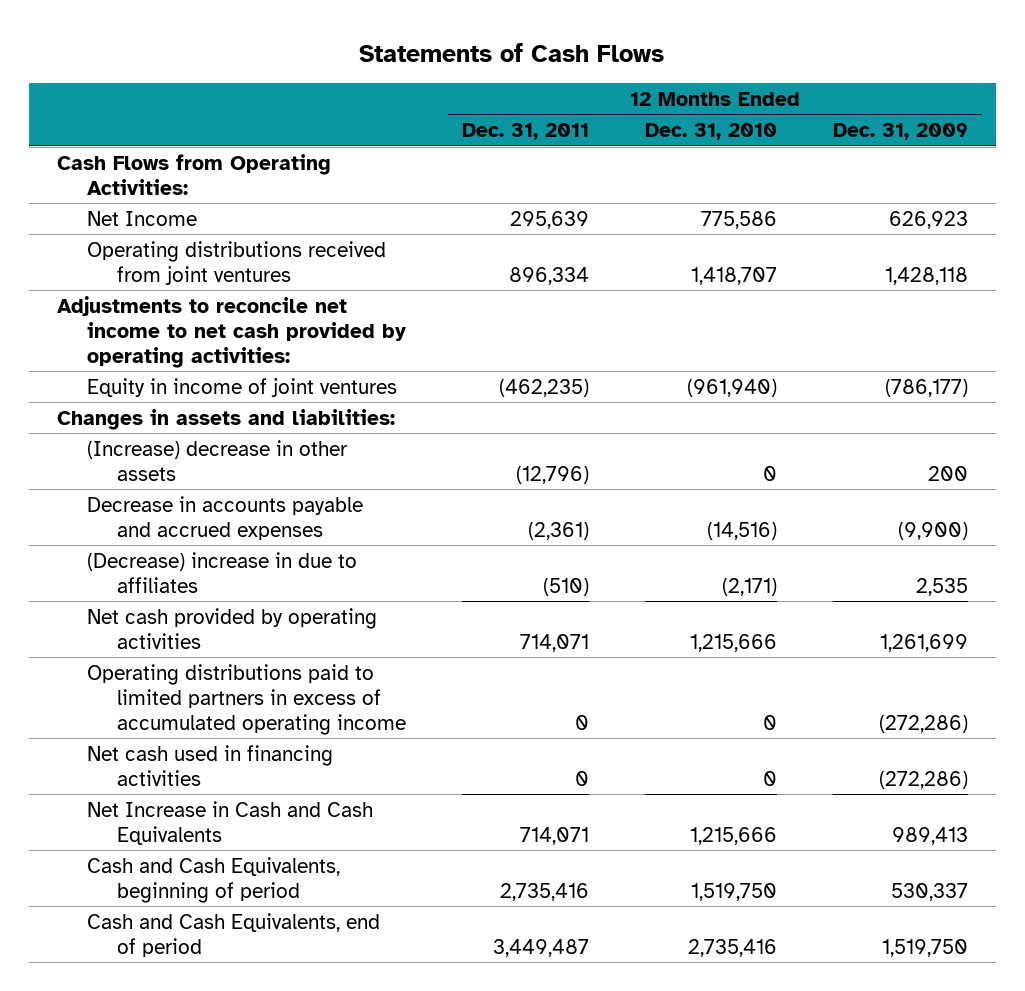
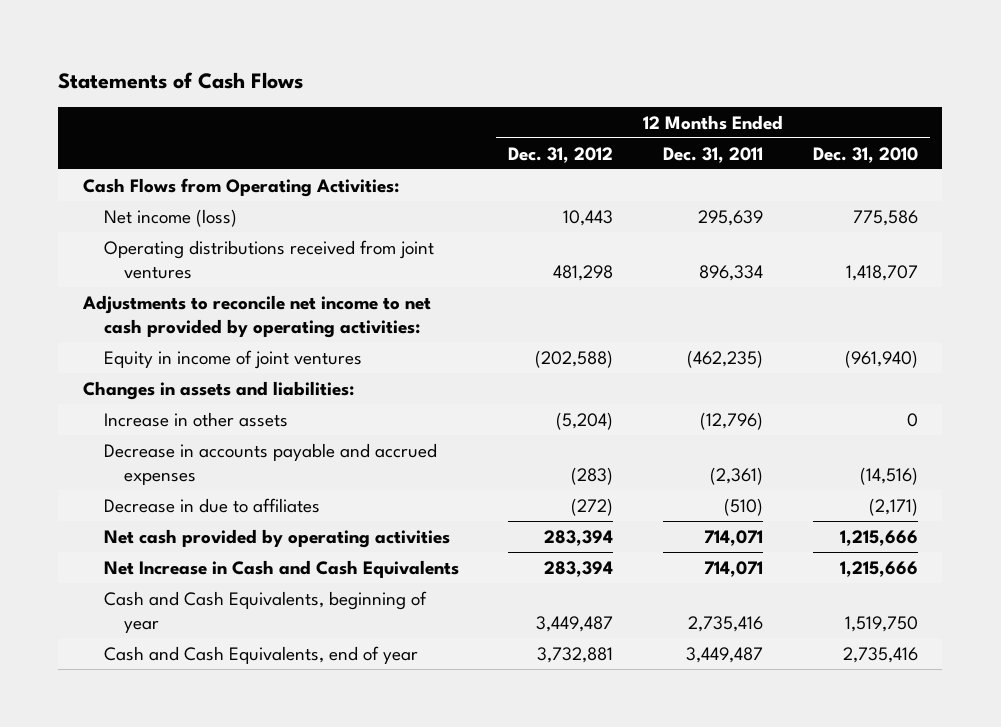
[832,123,968,141] Dec. 31, 2009 -> none
none -> [508,146,614,163] Dec. 31, 2012
[87,210,198,226] Net Income -> [103,208,237,227] Net income (loss)
[87,439,349,481] (Increase) decrease in other assets -> [103,411,288,427] Increase in other assets
[87,551,358,593] (Decrease) increase in due to affiliates -> [103,497,320,513] Decrease in due to affiliates
[87,663,407,735] Operating distributions paid to limited partners in excess of accumulated operating income -> none
[87,744,334,786] Net cash used in financing activities -> none
[87,856,341,903] Cash and Cash Equivalents, beginning of period -> [103,590,427,633] Cash and Cash Equivalents, beginning of year
[87,912,381,957] Cash and Cash Equivalents, end of period -> [103,645,418,664] Cash and Cash Equivalents, end of year

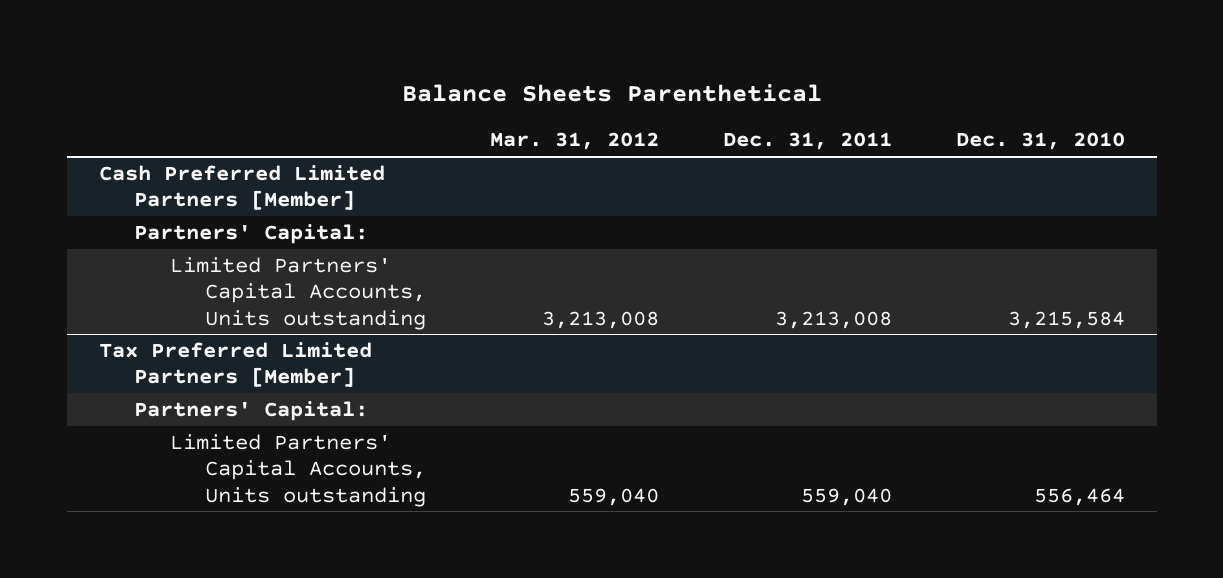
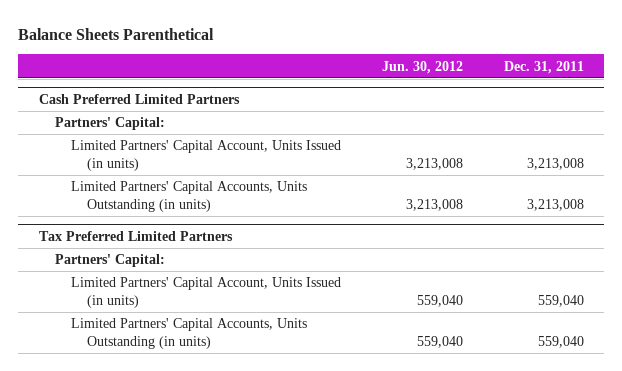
[489,132,659,151] Mar. 31, 2012 -> none
[955,132,1125,151] Dec. 31, 2010 -> none
none -> [381,60,463,74] Jun. 30, 2012
[98,164,385,211] Cash Preferred Limited Partners [Member] -> [38,94,240,105] Cash Preferred Limited Partners
none -> [71,140,342,172] Limited Partners' Capital Account, Units Issued (in units)
[169,256,426,330] Limited Partners' Capital Accounts, Units outstanding -> [71,181,308,213] Limited Partners' Capital Accounts, Units Outstanding (in units)
[98,341,372,388] Tax Preferred Limited Partners [Member] -> [38,231,233,242] Tax Preferred Limited Partners
none -> [71,277,342,309] Limited Partners' Capital Account, Units Issued (in units)
[169,433,426,507] Limited Partners' Capital Accounts, Units outstanding -> [71,318,308,350] Limited Partners' Capital Accounts, Units Outstanding (in units)

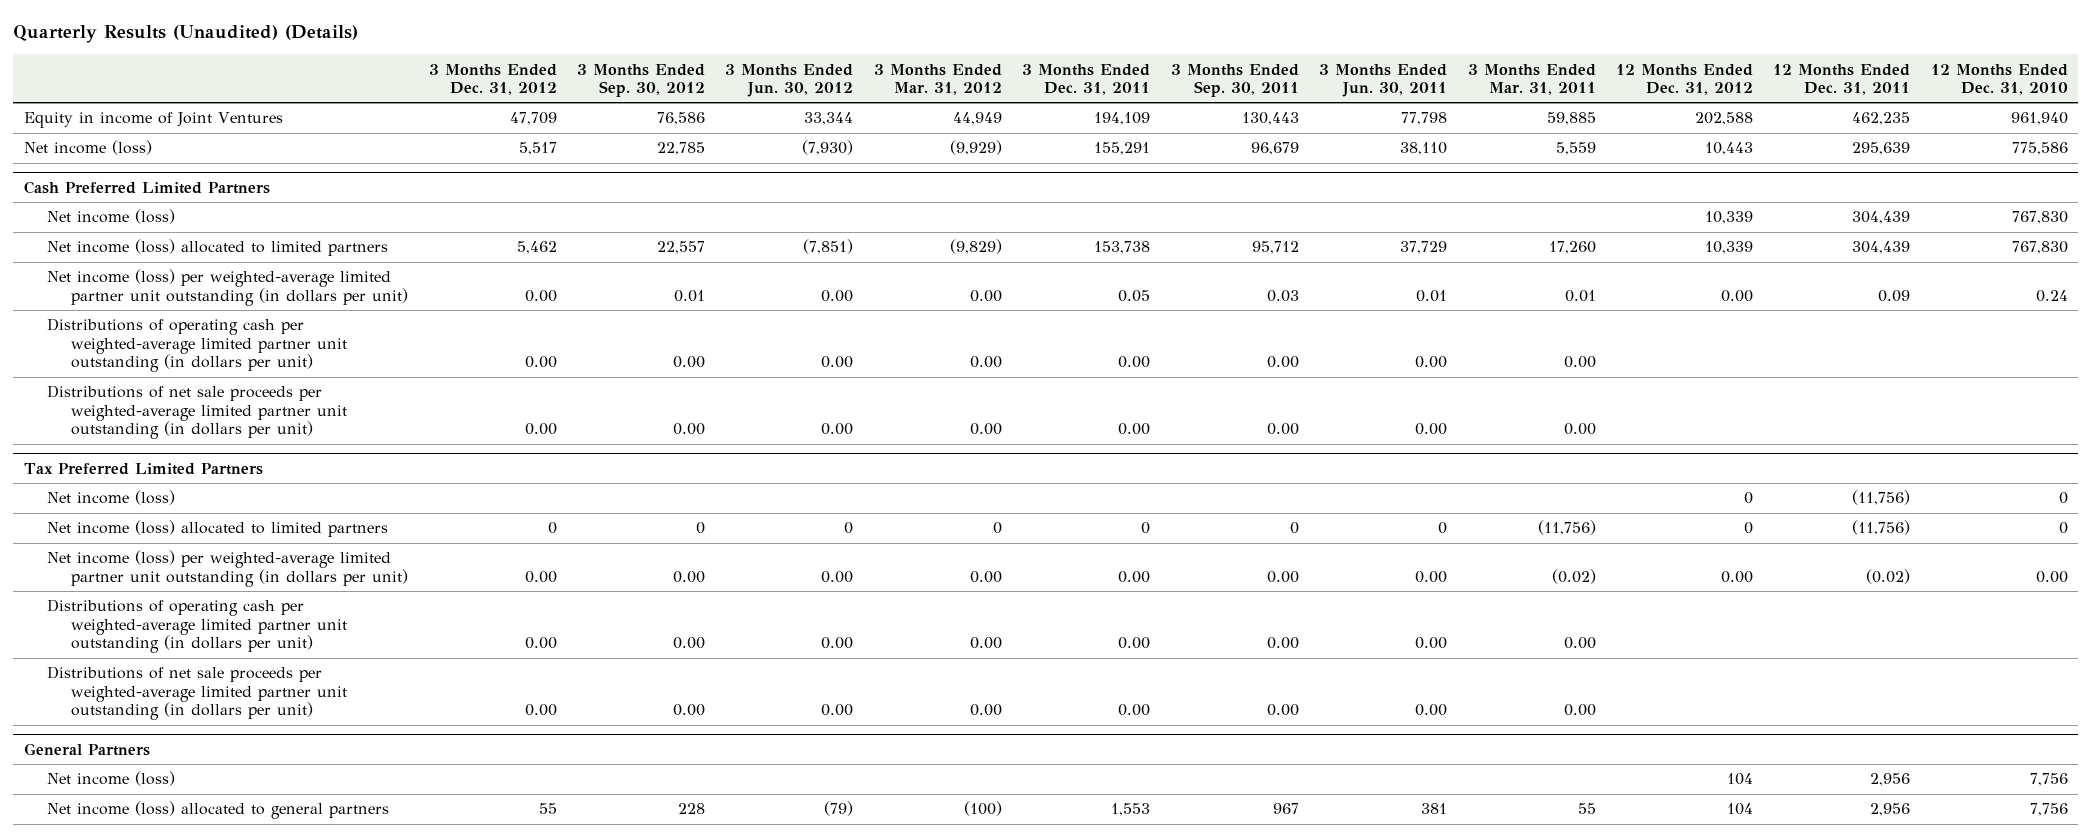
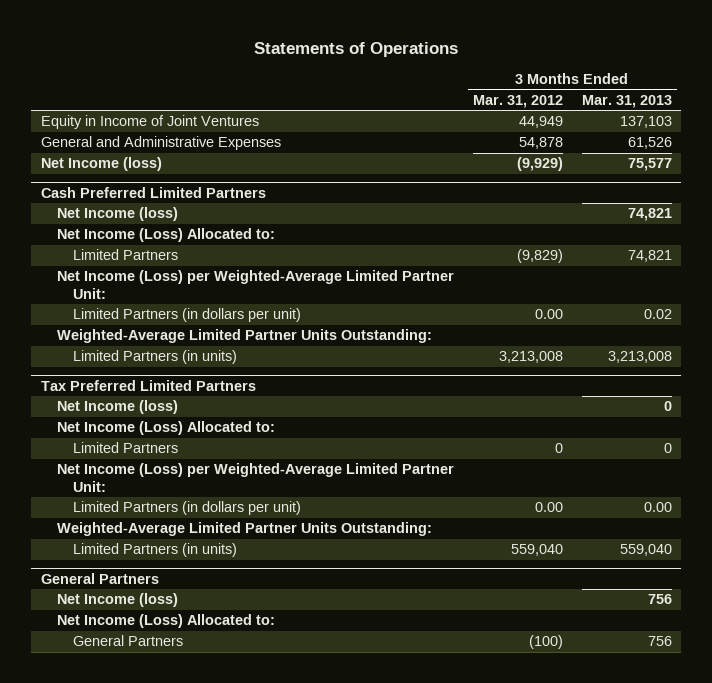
[13,25,359,44] Quarterly Results (Unaudited) (Details) -> [254,41,459,57] Statements of Operations
[428,63,557,96] 3 Months Ended Dec. 31, 2012 -> none
[576,63,705,98] 3 Months Ended Sep. 30, 2012 -> none
[725,63,854,98] 3 Months Ended Jun. 30, 2012 -> none
[1022,63,1151,96] 3 Months Ended Dec. 31, 2011 -> none
[1170,63,1299,98] 3 Months Ended Sep. 30, 2011 -> none
[1319,63,1448,98] 3 Months Ended Jun. 30, 2011 -> none
[1467,63,1596,96] 3 Months Ended Mar. 31, 2011 -> none
[1616,63,1754,96] 12 Months Ended Dec. 31, 2012 -> none
[1773,63,1911,96] 12 Months Ended Dec. 31, 2011 -> none
[1930,63,2068,96] 12 Months Ended Dec. 31, 2010 -> none
none -> [581,94,672,108] Mar. 31, 2013
[23,112,283,129] Equity in income of Joint Ventures -> [40,115,259,130] Equity in Income of Joint Ventures
none -> [40,136,281,151] General and Administrative Expenses
[23,140,152,156] Net income (loss) -> [40,157,162,172] Net Income (loss)
[47,318,348,373] Distributions of operating cash per weighted-average limited partner unit outstanding (in dollars per unit) -> none
[47,385,348,440] Distributions of net sale proceeds per weighted-average limited partner unit outstanding (in dollars per unit) -> none
[47,209,176,225] Net income (loss) -> [56,207,178,222] Net Income (loss)
none -> [56,228,275,243] Net Income (Loss) Allocated to:
[47,239,389,257] Net income (loss) allocated to limited partners -> [73,249,179,261] Limited Partners
none -> [56,270,454,299] Net Income (Loss) per Weighted-Average Limited Partner Unit:
[47,269,409,306] Net income (loss) per weighted-average limited partner unit outstanding (in dollars per unit) -> [73,308,302,323] Limited Partners (in dollars per unit)
none -> [56,329,432,344] Weighted-Average Limited Partner Units Outstanding:
none -> [73,350,238,365] Limited Partners (in units)
[47,599,348,654] Distributions of operating cash per weighted-average limited partner unit outstanding (in dollars per unit) -> none
[47,666,348,721] Distributions of net sale proceeds per weighted-average limited partner unit outstanding (in dollars per unit) -> none
[47,490,176,506] Net income (loss) -> [56,400,178,415] Net Income (loss)
none -> [56,421,275,436] Net Income (Loss) Allocated to:
[47,520,389,538] Net income (loss) allocated to limited partners -> [73,442,179,454] Limited Partners
none -> [56,463,454,492] Net Income (Loss) per Weighted-Average Limited Partner Unit:
[47,550,409,587] Net income (loss) per weighted-average limited partner unit outstanding (in dollars per unit) -> [73,501,302,516] Limited Partners (in dollars per unit)
none -> [56,522,432,537] Weighted-Average Limited Partner Units Outstanding:
none -> [73,543,238,558] Limited Partners (in units)
[47,771,176,787] Net income (loss) -> [56,593,178,608] Net Income (loss)
none -> [56,614,275,629] Net Income (Loss) Allocated to:
[47,801,390,820] Net income (loss) allocated to general partners -> [73,635,184,647] General Partners

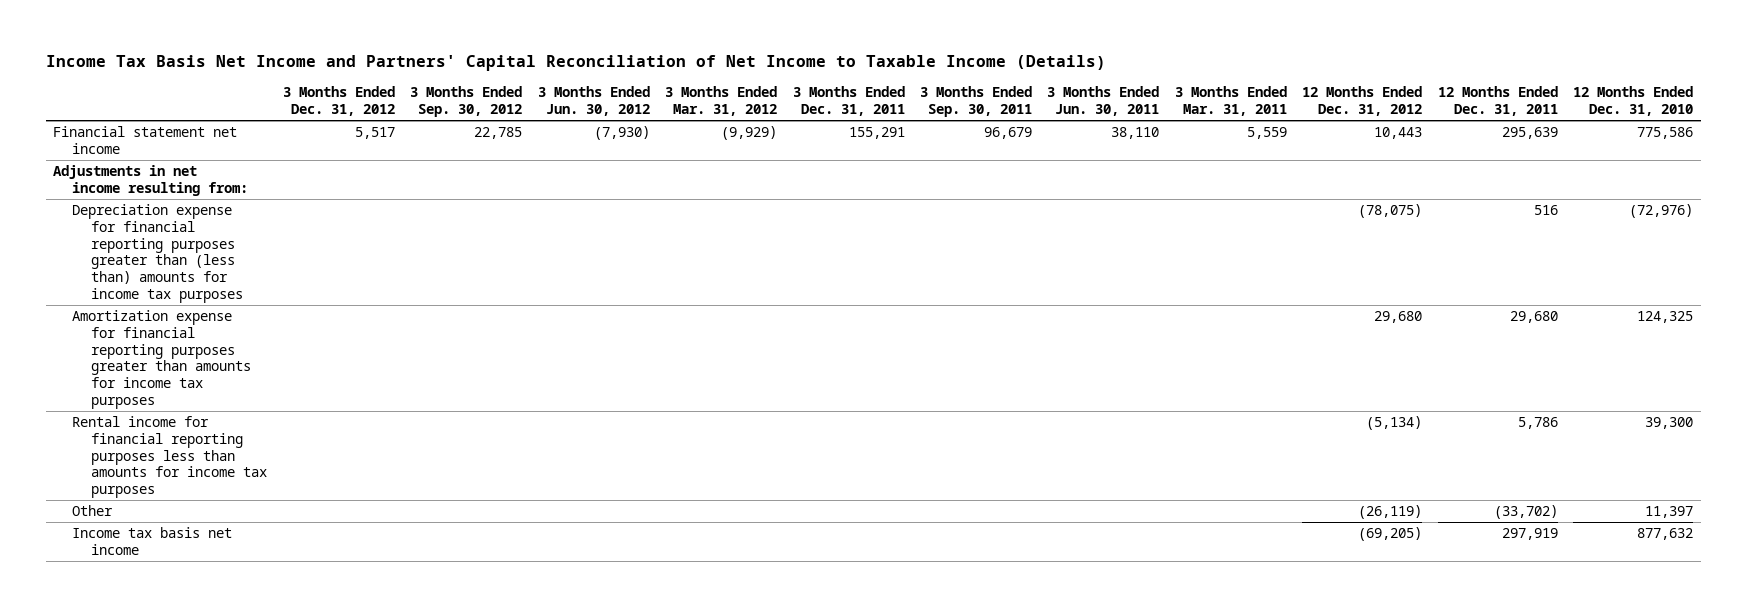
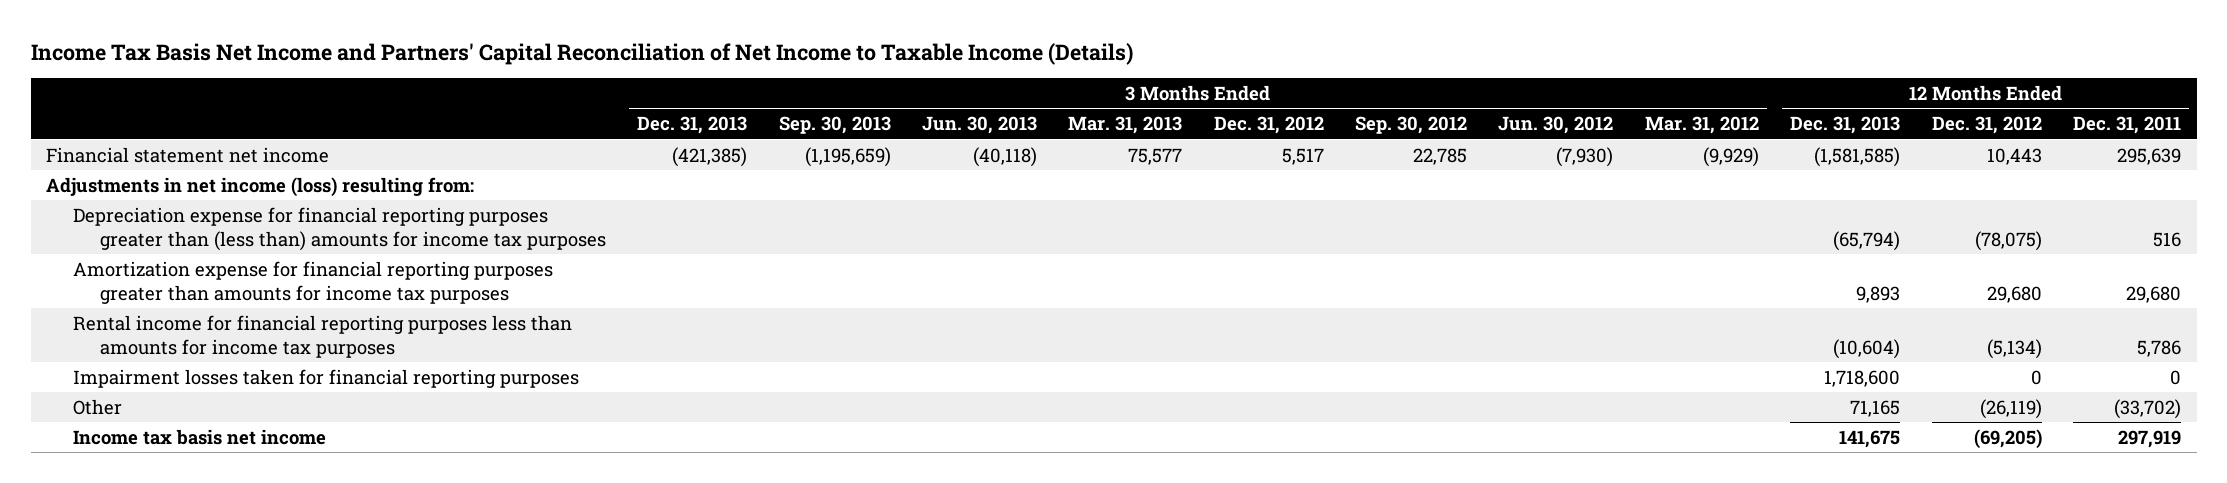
[792,86,905,116] 3 Months Ended Dec. 31, 2011 -> none
[919,86,1032,117] 3 Months Ended Sep. 30, 2011 -> none
[1047,86,1160,116] 3 Months Ended Jun. 30, 2011 -> none
[1174,86,1287,116] 3 Months Ended Mar. 31, 2011 -> none
[1573,86,1694,116] 12 Months Ended Dec. 31, 2010 -> none
none -> [637,116,748,135] Dec. 31, 2013
none -> [778,116,891,135] Sep. 30, 2013
none -> [921,116,1037,135] Jun. 30, 2013
none -> [1068,116,1183,135] Mar. 31, 2013
none -> [1790,116,1901,135] Dec. 31, 2013
[53,165,249,196] Adjustments in net income resulting from: -> [46,176,475,197] Adjustments in net income (loss) resulting from:
none -> [73,368,580,388] Impairment losses taken for financial reporting purposes

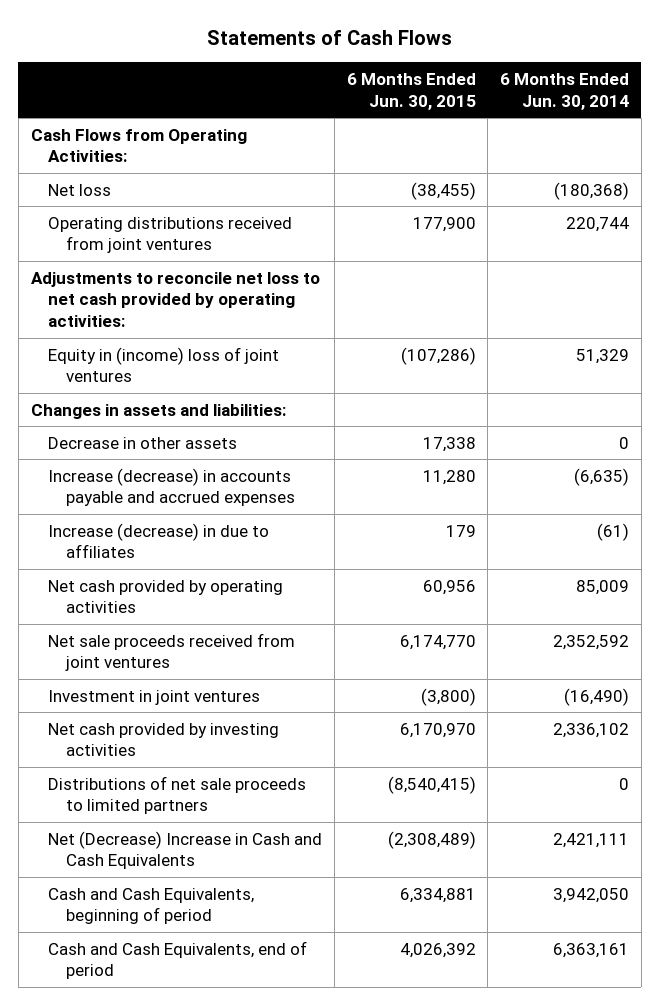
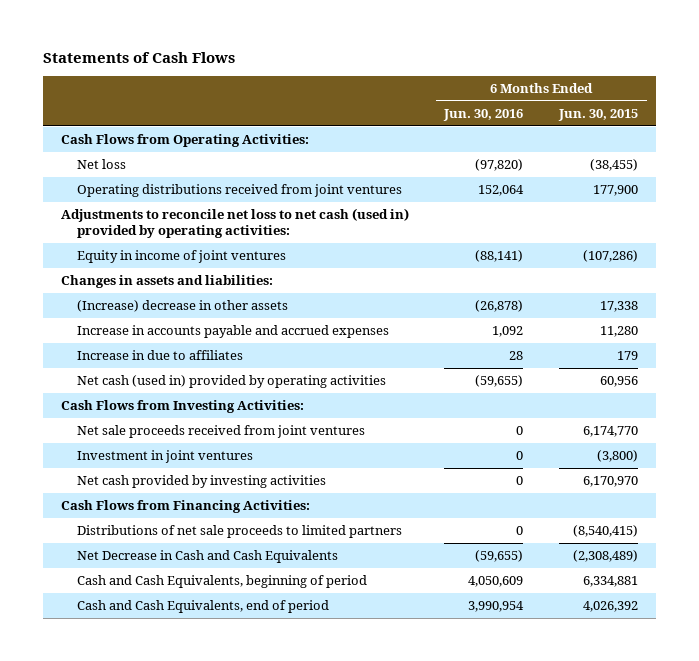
[499,73,629,110] 6 Months Ended Jun. 30, 2014 -> none
none -> [443,108,524,121] Jun. 30, 2016
[30,271,320,328] Adjustments to reconcile net loss to net cash provided by operating activities: -> [60,208,409,239] Adjustments to reconcile net loss to net cash (used in) provided by operating activities:
[48,346,280,383] Equity in (income) loss of joint ventures -> [77,250,287,264] Equity in income of joint ventures
[48,436,238,449] Decrease in other assets -> [77,300,289,313] (Increase) decrease in other assets
[48,467,295,507] Increase (decrease) in accounts payable and accrued expenses -> [77,325,390,339] Increase in accounts payable and accrued expenses
[48,522,270,559] Increase (decrease) in due to affiliates -> [77,350,244,361] Increase in due to affiliates
[48,579,284,614] Net cash provided by operating activities -> [77,375,387,389] Net cash (used in) provided by operating activities
none -> [60,400,304,414] Cash Flows from Investing Activities:
none -> [60,500,310,514] Cash Flows from Financing Activities:
[48,830,323,870] Net (Decrease) Increase in Cash and Cash Equivalents -> [77,550,339,564] Net Decrease in Cash and Cash Equivalents

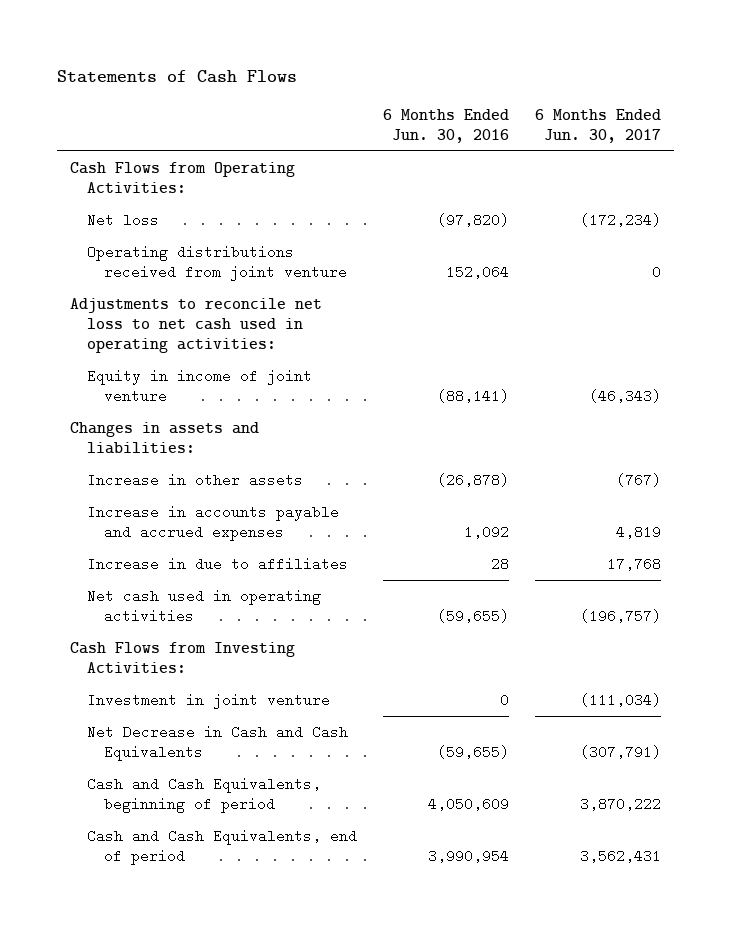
[558,108,639,121] Jun. 30, 2015 -> none
none -> [535,108,662,144] 6 Months Ended Jun. 30, 2017
[77,184,403,198] Operating distributions received from joint ventures -> [86,244,347,282] Operating distributions received from joint venture
[60,208,409,239] Adjustments to reconcile net loss to net cash (used in) provided by operating activities: -> [69,297,322,354] Adjustments to reconcile net loss to net cash used in operating activities:
[77,250,287,264] Equity in income of joint ventures -> [86,368,312,404] Equity in income of joint venture
[77,300,289,313] (Increase) decrease in other assets -> [86,472,303,487] Increase in other assets
[77,375,387,389] Net cash (used in) provided by operating activities -> [86,588,321,624] Net cash used in operating activities
[77,425,366,439] Net sale proceeds received from joint ventures -> none
[77,475,327,489] Net cash provided by investing activities -> none
[60,500,310,514] Cash Flows from Financing Activities: -> none
[77,525,403,539] Distributions of net sale proceeds to limited partners -> none
[77,450,254,464] Investment in joint ventures -> [86,692,330,709] Investment in joint venture

